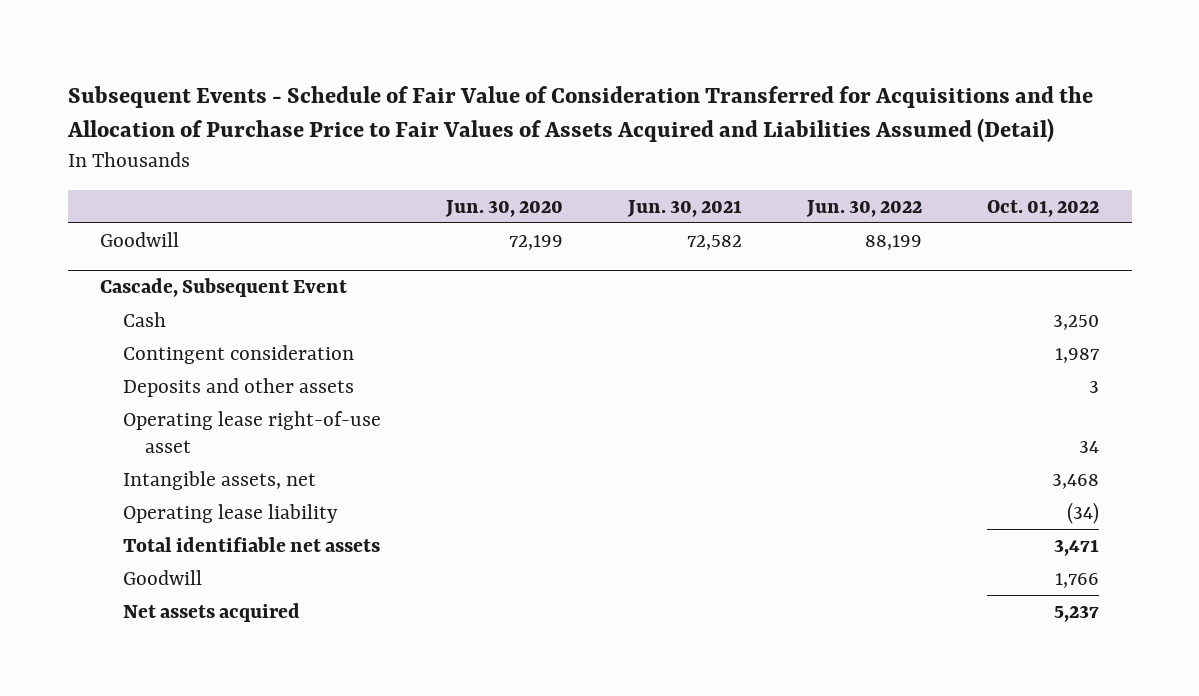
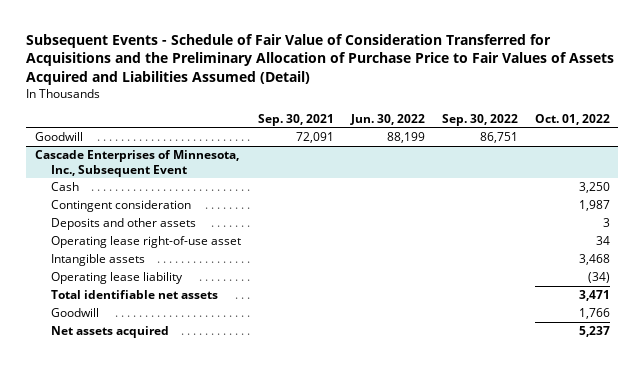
[66,85,1093,144] Subsequent Events - Schedule of Fair Value of Consideration Transferred for Acquisitions and the Allocation of Purchase Price to Fair Values of Assets Acquired and Liabilities Assumed (Detail) -> [26,33,615,85] Subsequent Events - Schedule of Fair Value of Consideration Transferred for Acquisitions and the Preliminary Allocation of Purchase Price to Fair Values of Assets Acquired and Liabilities Assumed (Detail)
[444,199,563,217] Jun. 30, 2020 -> none
[626,199,742,217] Jun. 30, 2021 -> none
none -> [258,113,335,126] Sep. 30, 2021
none -> [442,113,519,126] Sep. 30, 2022
[100,278,348,298] Cascade, Subsequent Event -> none
none -> [34,149,239,177] Cascade Enterprises of Minnesota, Inc., Subsequent Event
[122,470,316,490] Intangible assets, net -> [51,253,146,266] Intangible assets

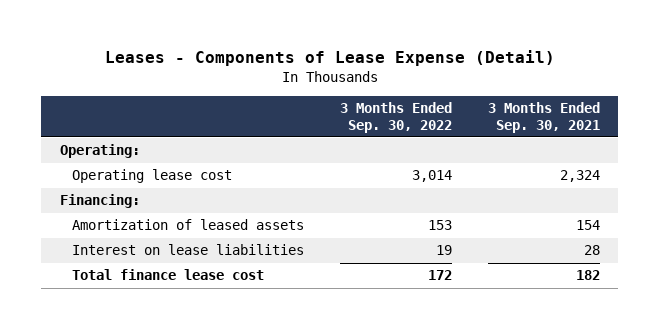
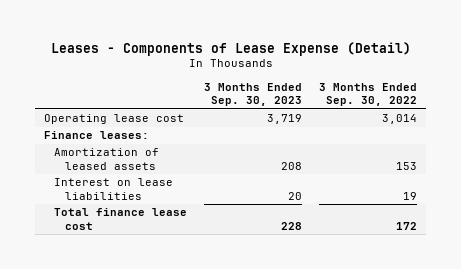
[488,102,601,133] 3 Months Ended Sep. 30, 2021 -> none
none -> [204,82,303,107] 3 Months Ended Sep. 30, 2023
[59,144,140,159] Operating: -> none
[59,194,140,209] Financing: -> [43,131,149,140] Finance leases:

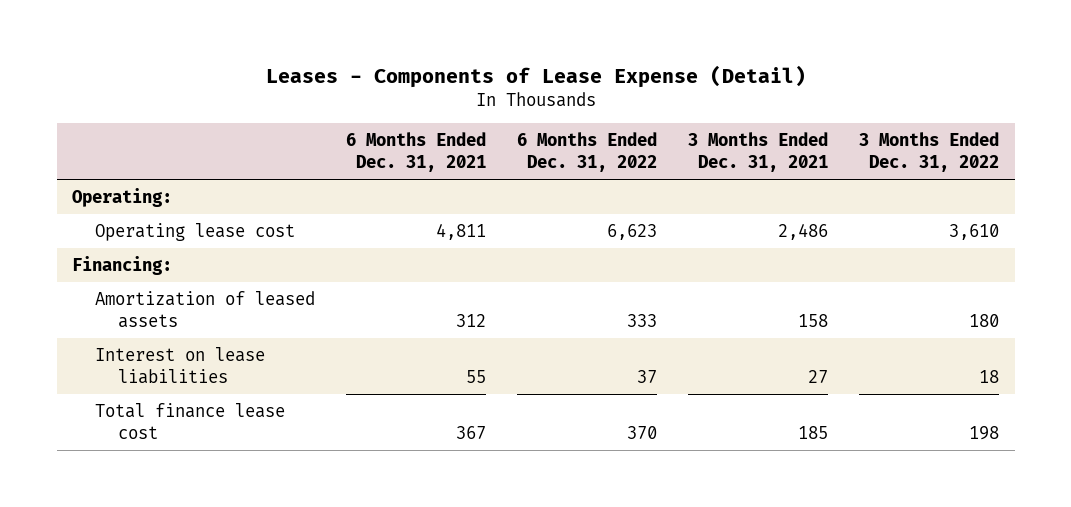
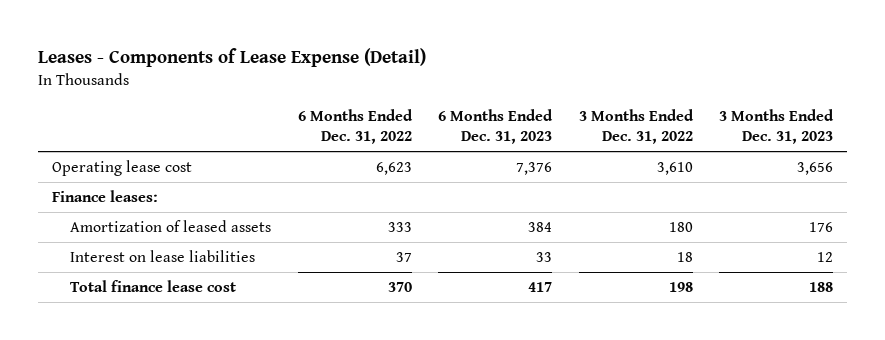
[346,132,487,172] 6 Months Ended Dec. 31, 2021 -> none
[688,132,829,172] 3 Months Ended Dec. 31, 2021 -> none
none -> [438,109,554,144] 6 Months Ended Dec. 31, 2023
none -> [719,109,835,144] 3 Months Ended Dec. 31, 2023
[72,188,173,208] Operating: -> none
[72,256,173,276] Financing: -> [51,190,158,203] Finance leases:

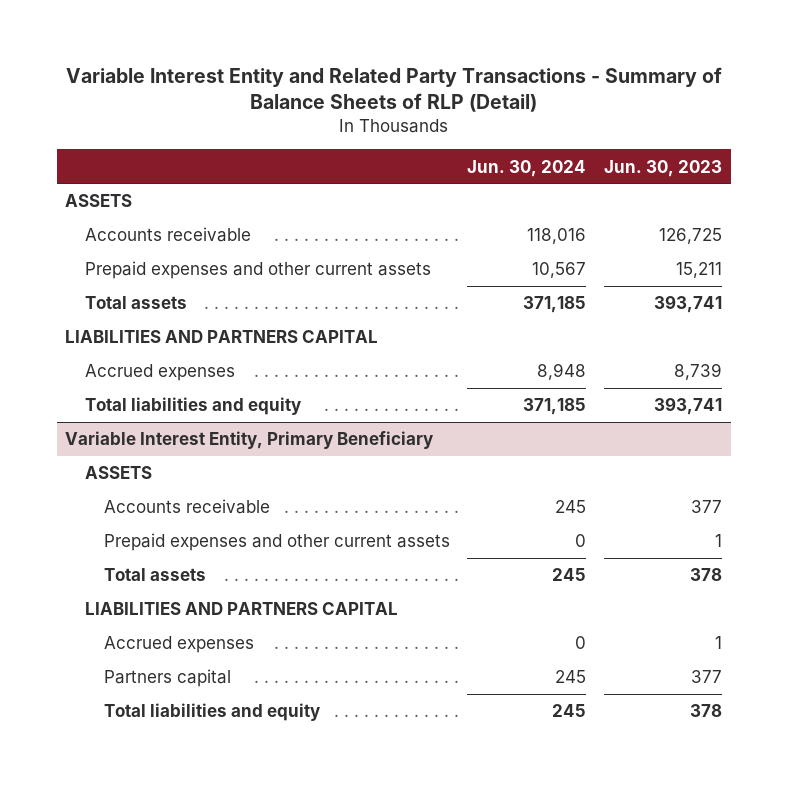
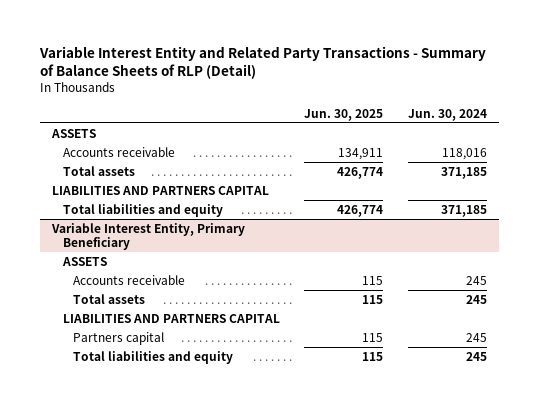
[604,159,723,177] Jun. 30, 2023 -> none
none -> [304,108,384,121] Jun. 30, 2025
[84,261,431,280] Prepaid expenses and other current assets -> none
[84,364,235,382] Accrued expenses -> none
[103,533,450,552] Prepaid expenses and other current assets -> none
[103,636,254,654] Accrued expenses -> none

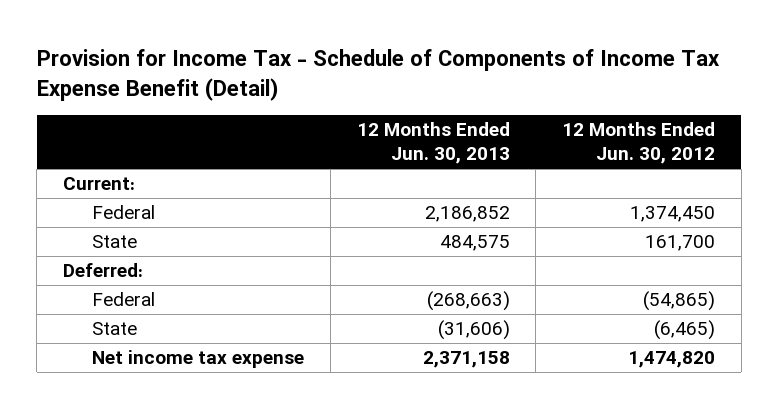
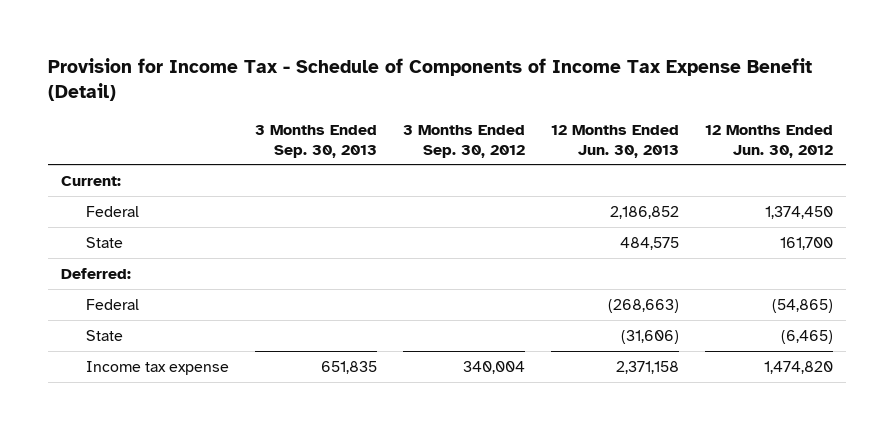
none -> [254,125,377,158] 3 Months Ended Sep. 30, 2013
none -> [402,125,525,158] 3 Months Ended Sep. 30, 2012
[92,350,305,369] Net income tax expense -> [85,360,229,375] Income tax expense

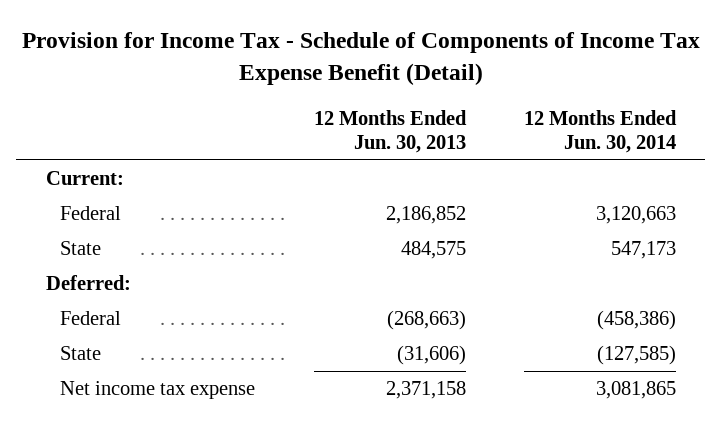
[254,125,377,158] 3 Months Ended Sep. 30, 2013 -> none
[402,125,525,158] 3 Months Ended Sep. 30, 2012 -> none
[704,125,833,158] 12 Months Ended Jun. 30, 2012 -> none
none -> [524,109,678,153] 12 Months Ended Jun. 30, 2014
[85,360,229,375] Income tax expense -> [60,381,256,400] Net income tax expense

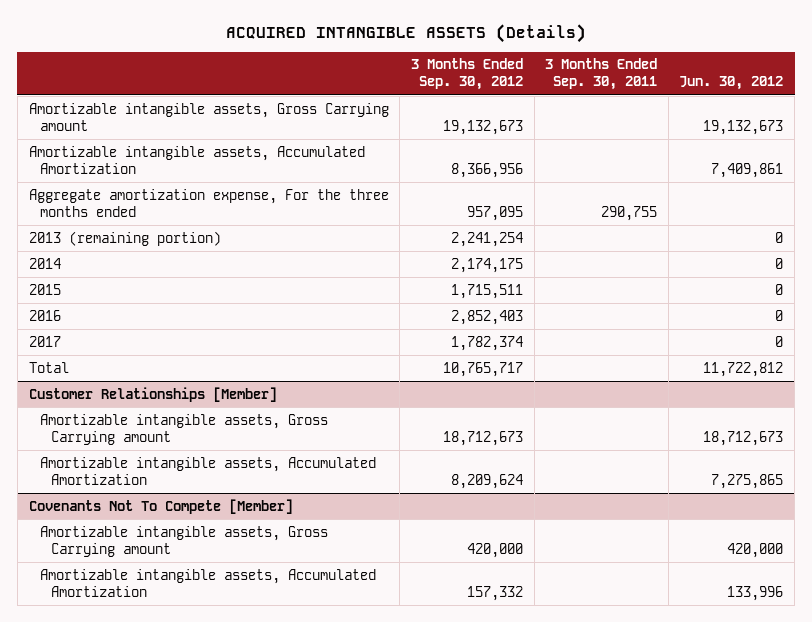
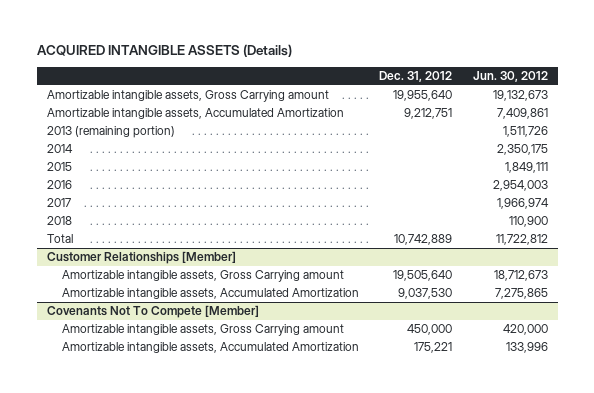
[410,58,523,91] 3 Months Ended Sep. 30, 2012 -> none
[545,58,658,91] 3 Months Ended Sep. 30, 2011 -> none
none -> [379,71,453,83] Dec. 31, 2012
[28,188,389,217] Aggregate amortization expense, For the three months ended -> none
[775,231,784,243] 0 -> [502,126,548,138] 1,511,726
[775,257,784,269] 0 -> [496,144,548,156] 2,350,175
[775,283,784,295] 0 -> [504,162,548,174] 1,849,111
[775,309,784,321] 0 -> [492,180,548,192] 2,954,003
[775,335,784,347] 0 -> [496,198,549,210] 1,966,974
none -> [46,216,72,226] 2018

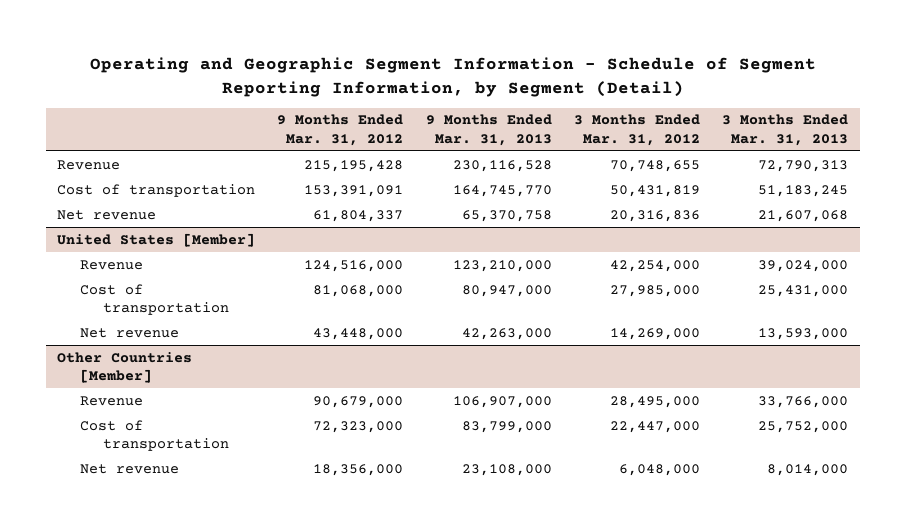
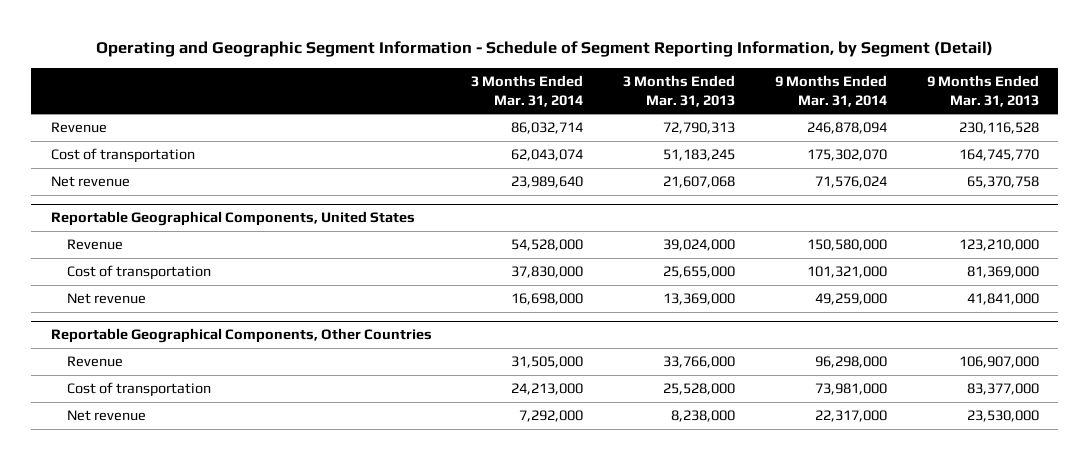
[277,114,404,146] 9 Months Ended Mar. 31, 2012 -> none
[574,114,701,146] 3 Months Ended Mar. 31, 2012 -> none
none -> [471,74,584,107] 3 Months Ended Mar. 31, 2014
none -> [774,74,887,107] 9 Months Ended Mar. 31, 2014
[57,232,256,247] United States [Member] -> none
none -> [50,211,415,227] Reportable Geographical Components, United States
[57,351,193,383] Other Countries [Member] -> none
[461,284,552,297] 80,947,000 -> [966,266,1039,279] 81,369,000
[758,284,849,297] 25,431,000 -> [663,266,736,279] 25,655,000
[461,327,552,340] 42,263,000 -> [966,293,1039,306] 41,841,000
[758,327,849,340] 13,593,000 -> [663,293,736,306] 13,369,000
none -> [50,328,432,344] Reportable Geographical Components, Other Countries
[461,420,552,433] 83,799,000 -> [966,383,1039,396] 83,377,000
[758,420,849,433] 25,752,000 -> [663,383,736,396] 25,528,000
[461,463,552,476] 23,108,000 -> [966,410,1039,423] 23,530,000
[767,463,849,476] 8,014,000 -> [671,410,736,423] 8,238,000

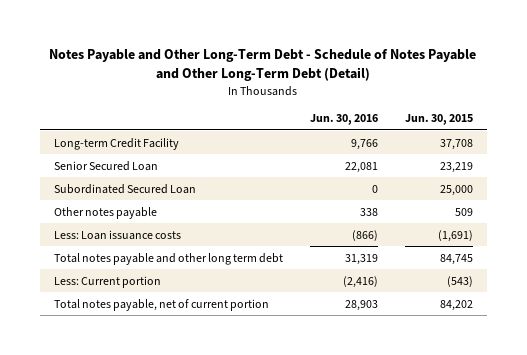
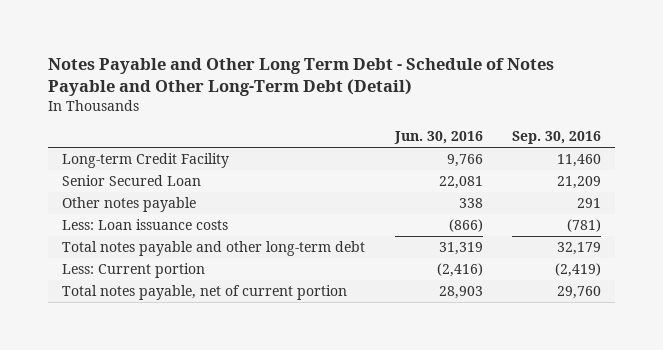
[49,49,477,82] Notes Payable and Other Long-Term Debt - Schedule of Notes Payable and Other Long-Term Debt (Detail) -> [47,57,554,96] Notes Payable and Other Long Term Debt - Schedule of Notes Payable and Other Long-Term Debt (Detail)
[404,114,473,126] Jun. 30, 2015 -> none
none -> [511,131,601,145] Sep. 30, 2016
[53,183,196,194] Subordinated Secured Loan -> none
[53,252,283,265] Total notes payable and other long term debt -> [62,241,366,257] Total notes payable and other long-term debt

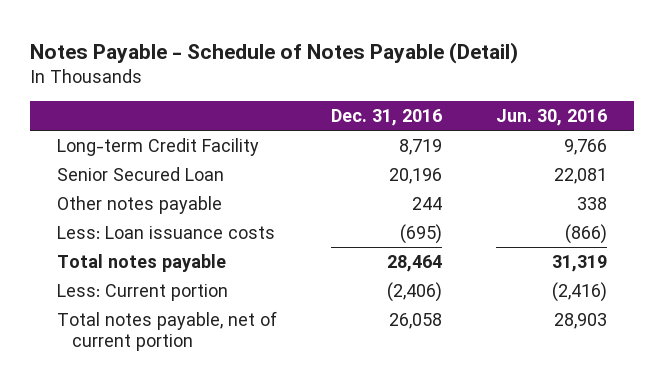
[47,57,554,96] Notes Payable and Other Long Term Debt - Schedule of Notes Payable and Other Long-Term Debt (Detail) -> [30,41,519,64] Notes Payable - Schedule of Notes Payable (Detail)
[511,131,601,145] Sep. 30, 2016 -> none
none -> [331,109,443,127] Dec. 31, 2016
[62,241,366,257] Total notes payable and other long-term debt -> [57,253,227,272] Total notes payable

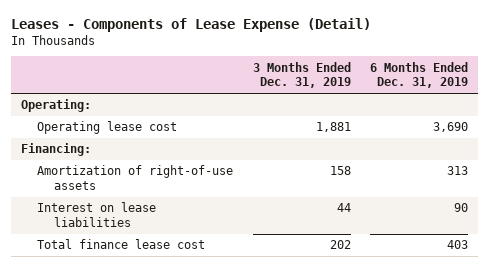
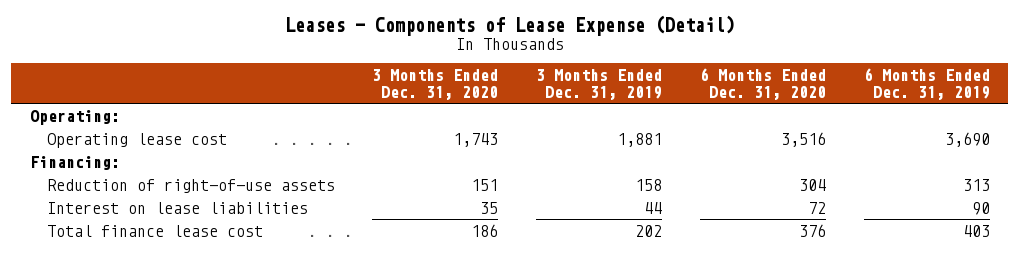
none -> [372,69,499,101] 3 Months Ended Dec. 31, 2020
none -> [699,68,826,101] 6 Months Ended Dec. 31, 2020
[37,165,234,190] Amortization of right-of-use assets -> [46,178,335,193] Reduction of right-of-use assets

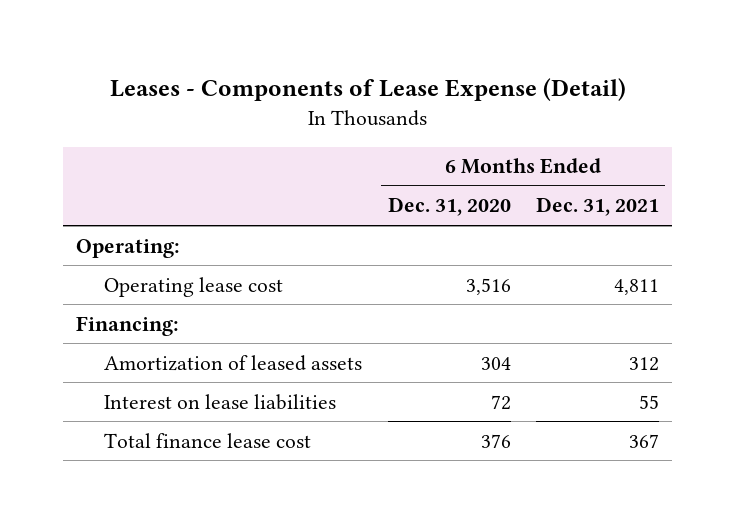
[372,69,499,101] 3 Months Ended Dec. 31, 2020 -> none
[536,69,663,101] 3 Months Ended Dec. 31, 2019 -> none
[863,68,990,101] 6 Months Ended Dec. 31, 2019 -> none
none -> [536,197,660,217] Dec. 31, 2021
[46,178,335,193] Reduction of right-of-use assets -> [104,354,363,371] Amortization of leased assets

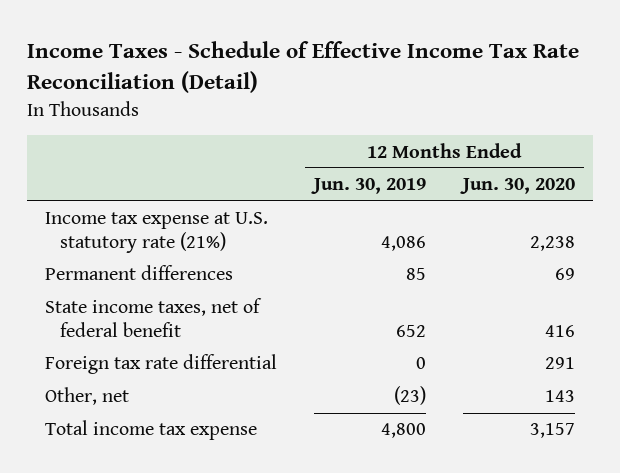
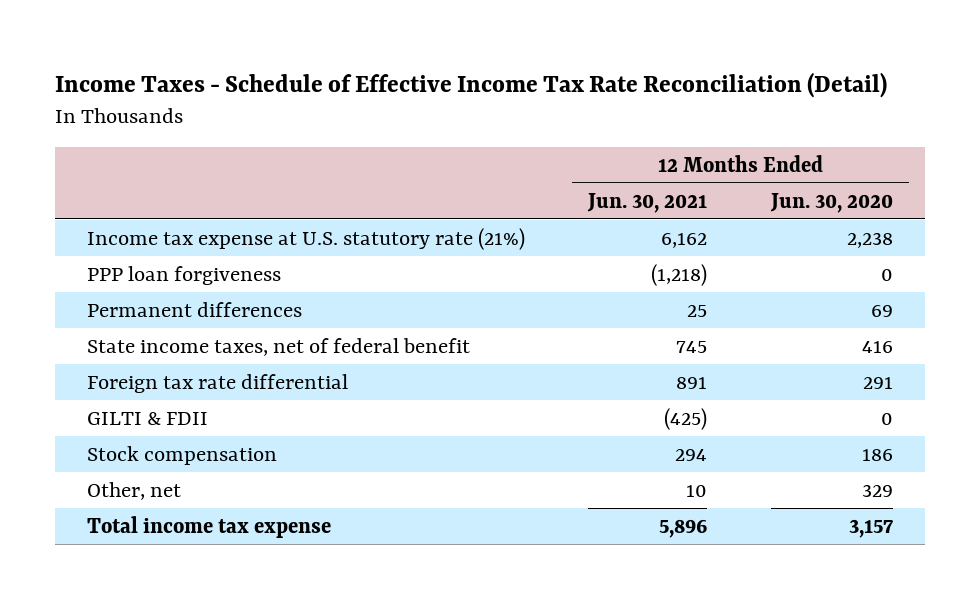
[310,178,426,195] Jun. 30, 2019 -> none
none -> [587,192,708,213] Jun. 30, 2021
none -> [86,265,281,285] PPP loan forgiveness
none -> [86,411,208,425] GILTI & FDII
none -> [86,445,277,465] Stock compensation
[544,390,575,403] 143 -> [861,483,893,497] 329

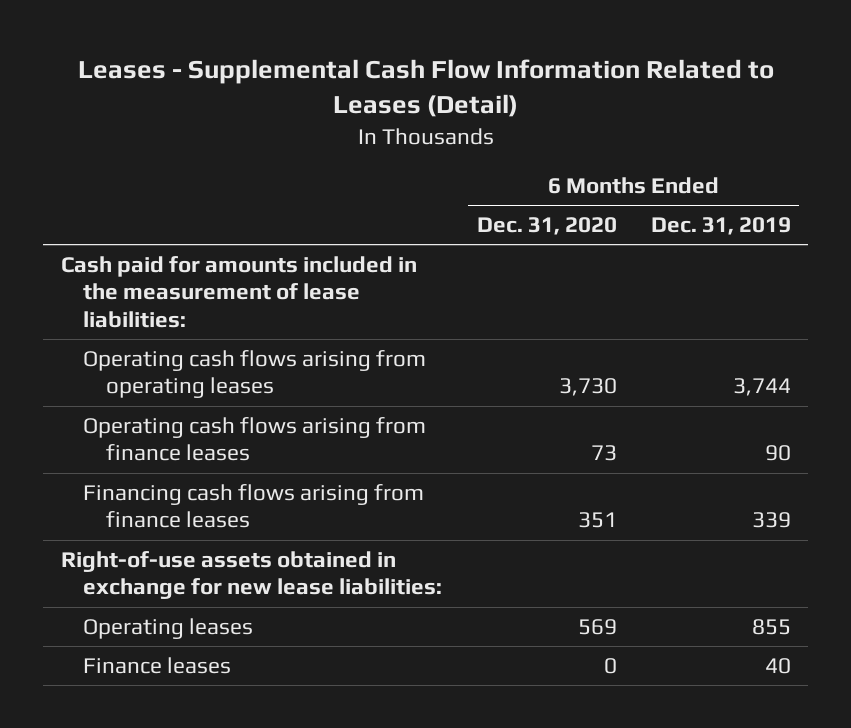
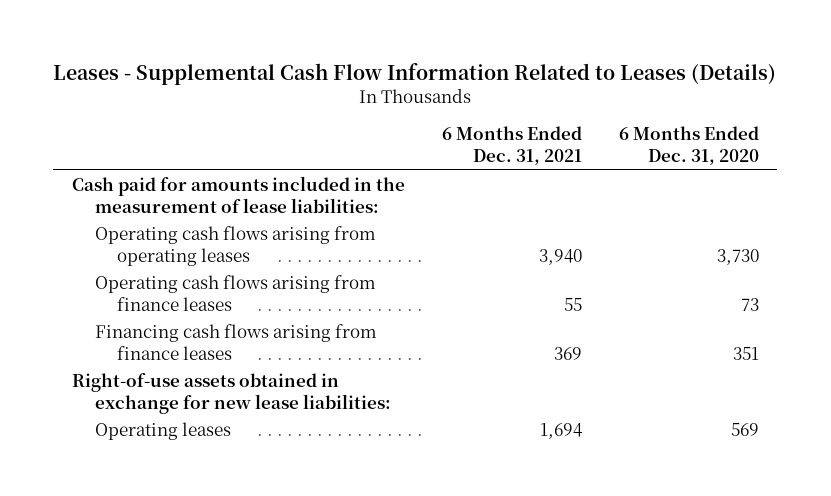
[77,59,774,118] Leases - Supplemental Cash Flow Information Related to Leases (Detail) -> [53,63,777,86] Leases - Supplemental Cash Flow Information Related to Leases (Details)
[650,217,791,236] Dec. 31, 2019 -> none
none -> [441,126,582,166] 6 Months Ended Dec. 31, 2021
[83,656,232,674] Finance leases -> none

